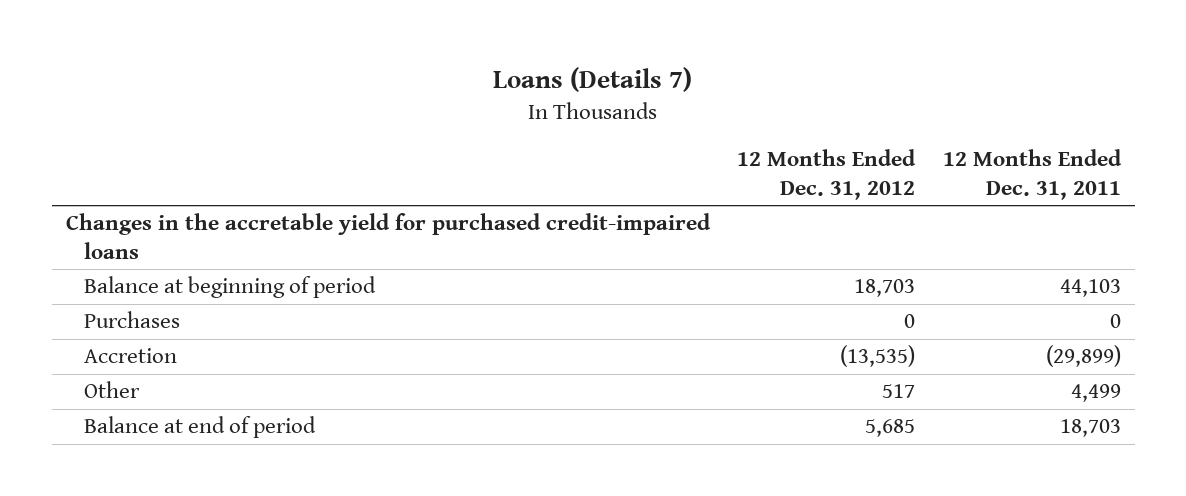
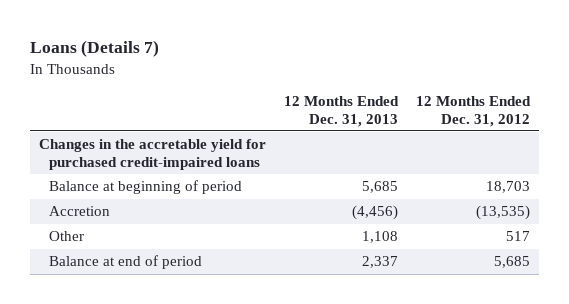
[942,149,1122,200] 12 Months Ended Dec. 31, 2011 -> none
none -> [284,96,400,127] 12 Months Ended Dec. 31, 2013
[83,311,180,329] Purchases -> none

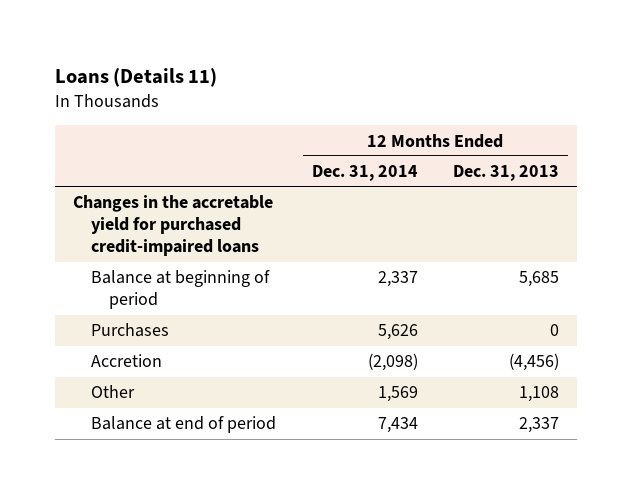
[29,40,159,58] Loans (Details 7) -> [55,68,218,88] Loans (Details 11)
[416,96,532,127] 12 Months Ended Dec. 31, 2012 -> none
none -> [311,165,418,182] Dec. 31, 2014
none -> [90,323,169,338] Purchases

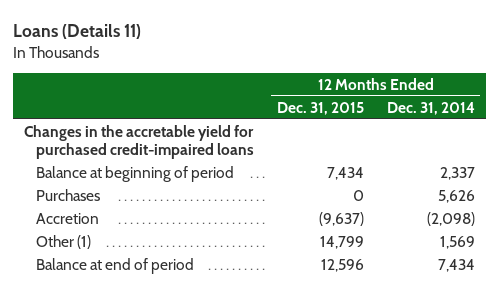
[453,165,560,182] Dec. 31, 2013 -> none
none -> [276,101,364,115] Dec. 31, 2015
[90,385,135,399] Other -> [35,234,91,249] Other (1)

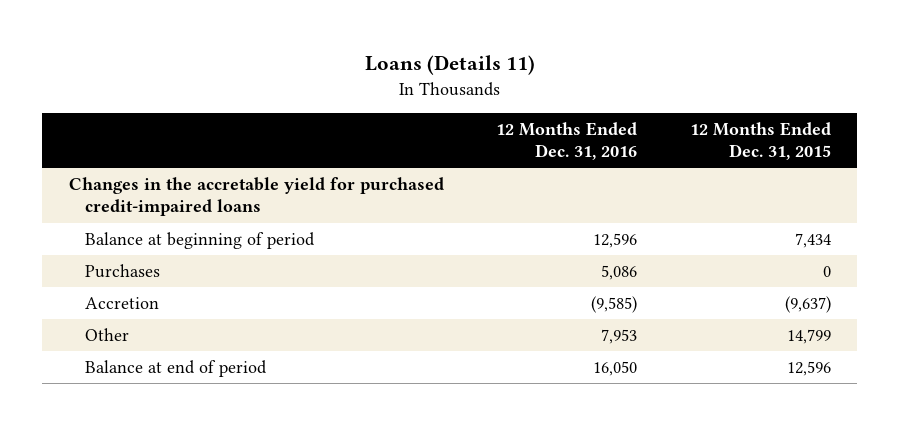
[386,101,475,115] Dec. 31, 2014 -> none
none -> [496,121,638,161] 12 Months Ended Dec. 31, 2016
[35,234,91,249] Other (1) -> [85,328,130,342] Other

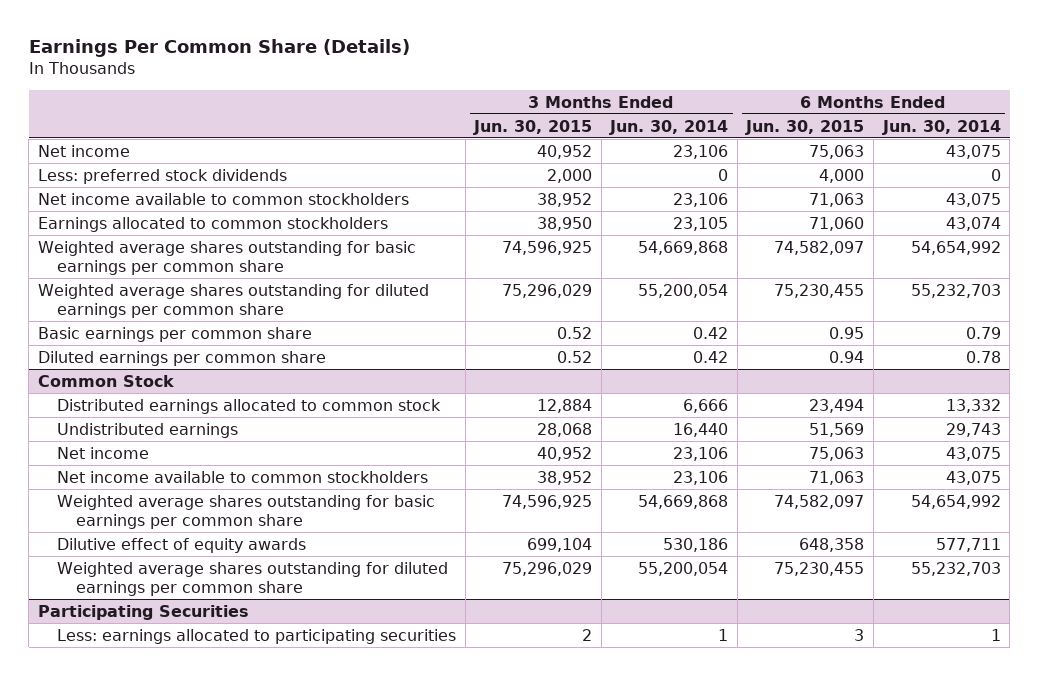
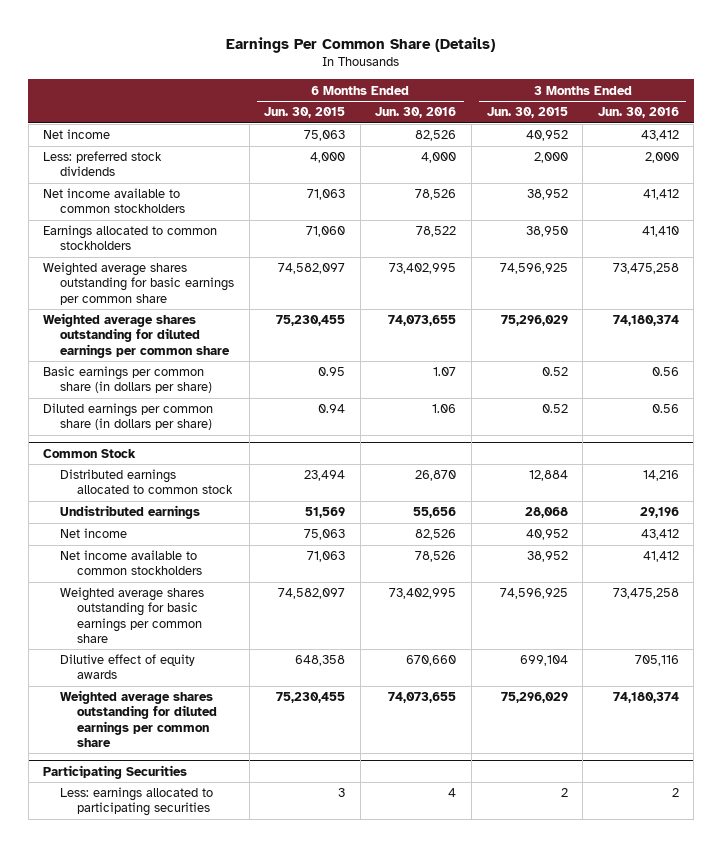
[609,119,729,135] Jun. 30, 2014 -> none
[881,119,1001,135] Jun. 30, 2014 -> none
none -> [375,107,457,119] Jun. 30, 2016
none -> [597,107,679,119] Jun. 30, 2016
[37,326,312,342] Basic earnings per common share -> [43,366,212,394] Basic earnings per common share (in dollars per share)
[37,350,326,366] Diluted earnings per common share -> [43,403,214,431] Diluted earnings per common share (in dollars per share)

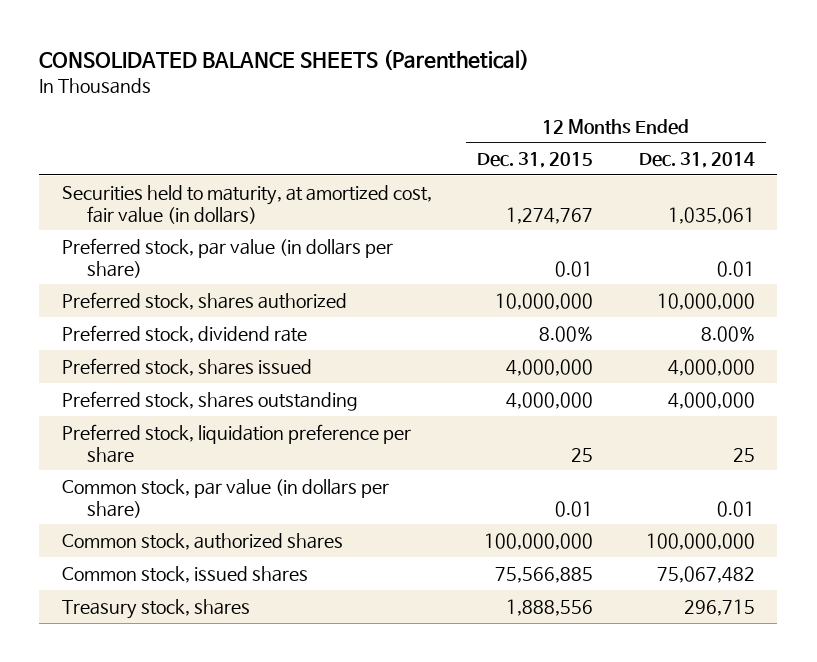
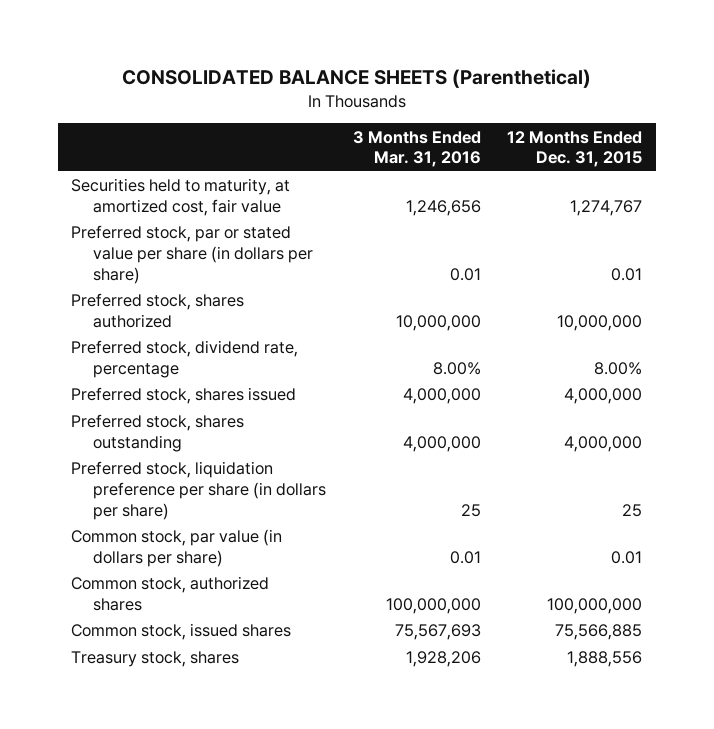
[638,152,755,169] Dec. 31, 2014 -> none
none -> [352,130,481,168] 3 Months Ended Mar. 31, 2016
[62,184,433,224] Securities held to maturity, at amortized cost, fair value (in dollars) -> [71,178,291,216] Securities held to maturity, at amortized cost, fair value
[62,237,394,278] Preferred stock, par value (in dollars per share) -> [71,225,314,284] Preferred stock, par or stated value per share (in dollars per share)
[62,324,308,343] Preferred stock, dividend rate -> [71,340,299,378] Preferred stock, dividend rate, percentage
[62,423,412,463] Preferred stock, liquidation preference per share -> [71,461,327,520] Preferred stock, liquidation preference per share (in dollars per share)

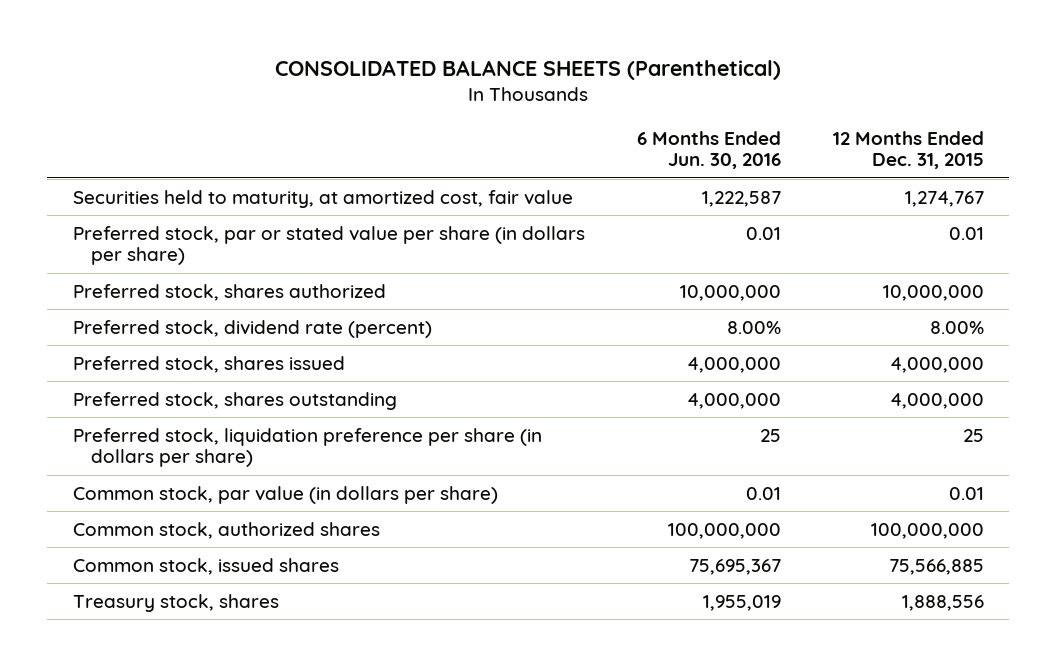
[352,130,481,168] 3 Months Ended Mar. 31, 2016 -> none
none -> [636,130,781,170] 6 Months Ended Jun. 30, 2016
[71,340,299,378] Preferred stock, dividend rate, percentage -> [72,319,432,338] Preferred stock, dividend rate (percent)

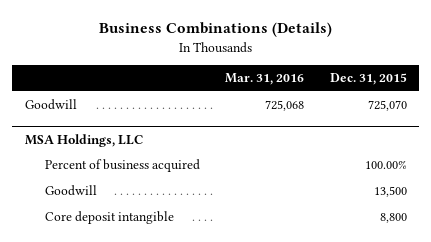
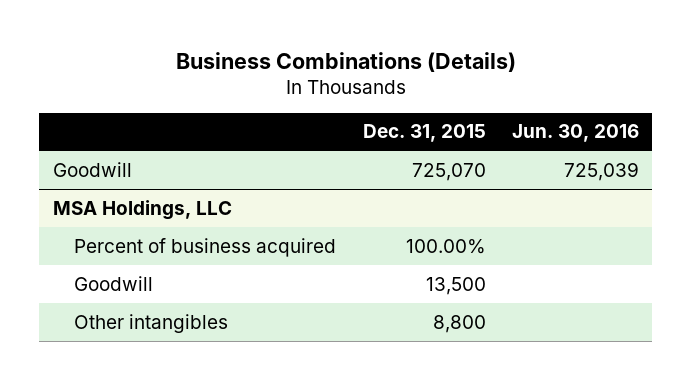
[225,73,305,86] Mar. 31, 2016 -> none
none -> [512,124,640,143] Jun. 30, 2016
[45,211,175,225] Core deposit intangible -> [73,313,228,333] Other intangibles

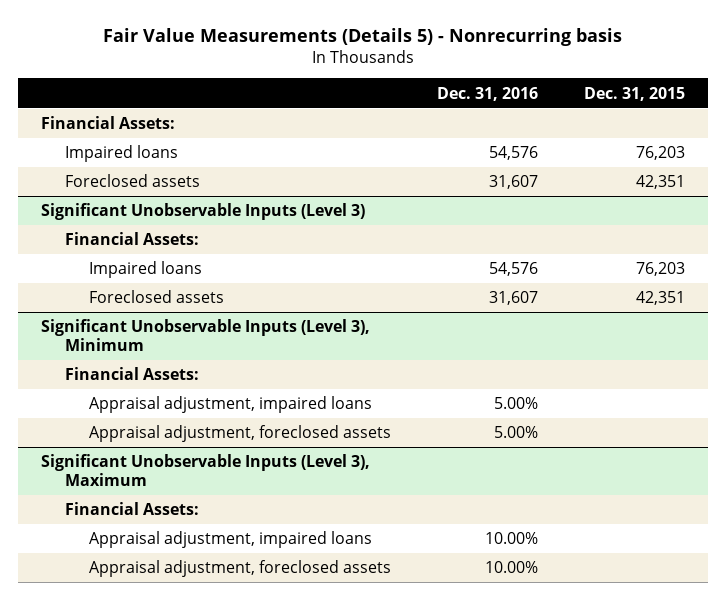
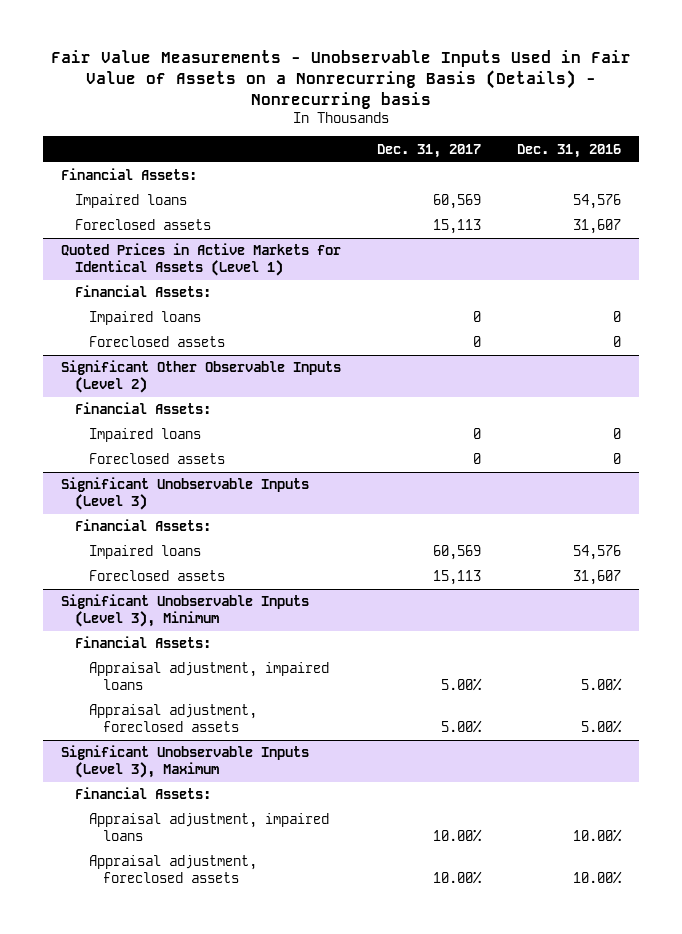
[102,28,622,47] Fair Value Measurements (Details 5) - Nonrecurring basis -> [50,50,631,109] Fair Value Measurements - Unobservable Inputs Used in Fair Value of Assets on a Nonrecurring Basis (Details) - Nonrecurring basis
[583,86,685,101] Dec. 31, 2015 -> none
none -> [376,143,481,158] Dec. 31, 2017
none -> [60,243,341,276] Quoted Prices in Active Markets for Identical Assets (Level 1)
none -> [74,285,211,298] Financial Assets:
none -> [88,311,201,326] Impaired loans
none -> [88,336,225,348] Foreclosed assets
none -> [60,360,341,393] Significant Other Observable Inputs (Level 2)
none -> [74,402,211,415] Financial Assets:
none -> [88,428,201,443] Impaired loans
none -> [88,453,225,465] Foreclosed assets

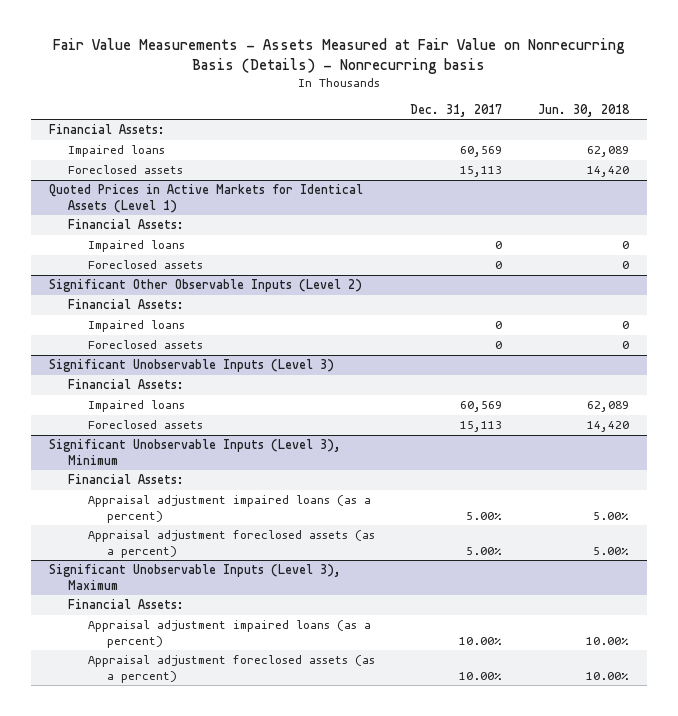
[50,50,631,109] Fair Value Measurements - Unobservable Inputs Used in Fair Value of Assets on a Nonrecurring Basis (Details) - Nonrecurring basis -> [52,38,625,74] Fair Value Measurements - Assets Measured at Fair Value on Nonrecurring Basis (Details) - Nonrecurring basis
[516,143,621,158] Dec. 31, 2016 -> none
none -> [538,103,631,117] Jun. 30, 2018
[88,662,329,690] Appraisal adjustment, impaired loans -> [87,495,371,523] Appraisal adjustment impaired loans (as a percent)
[88,704,257,732] Appraisal adjustment, foreclosed assets -> [87,530,375,558] Appraisal adjustment foreclosed assets (as a percent)
[88,813,329,841] Appraisal adjustment, impaired loans -> [87,620,371,648] Appraisal adjustment impaired loans (as a percent)
[88,855,257,883] Appraisal adjustment, foreclosed assets -> [87,655,375,683] Appraisal adjustment foreclosed assets (as a percent)

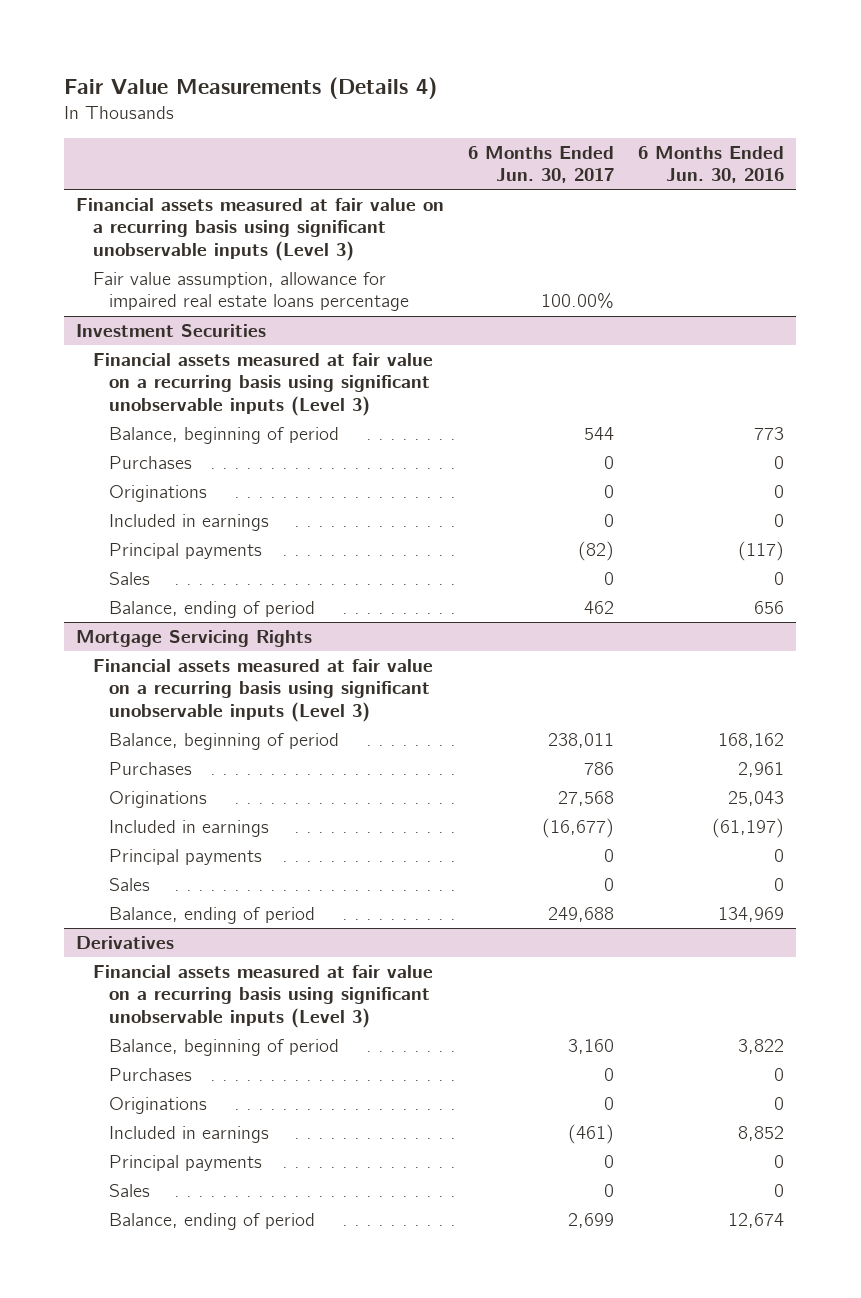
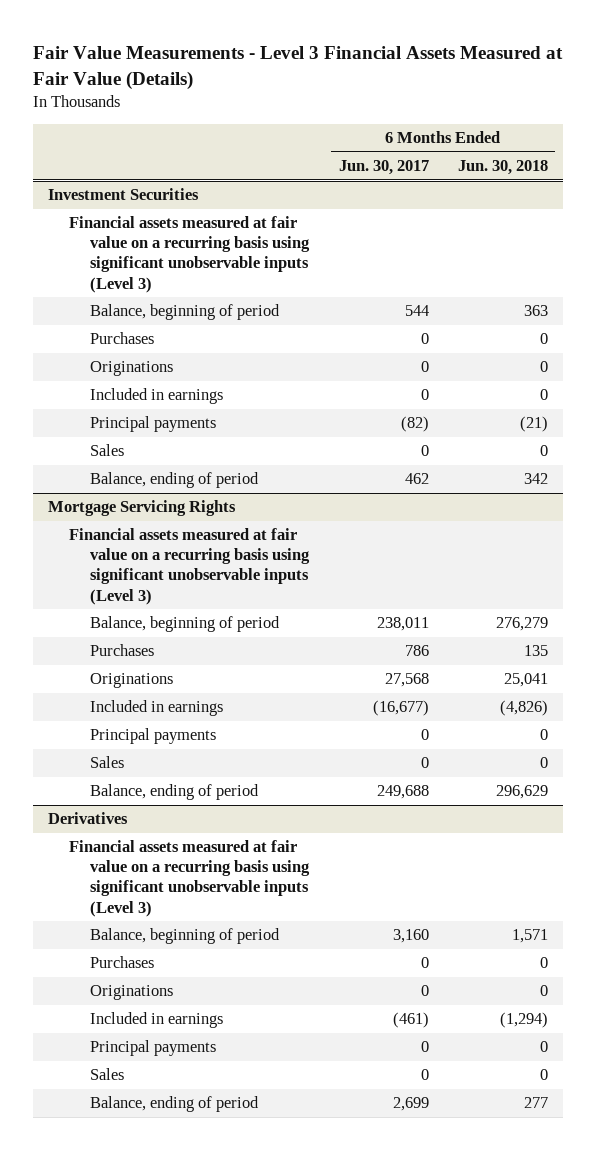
[64,76,438,99] Fair Value Measurements (Details 4) -> [33,45,564,90] Fair Value Measurements - Level 3 Financial Assets Measured at Fair Value (Details)
[638,145,785,184] 6 Months Ended Jun. 30, 2016 -> none
none -> [458,160,549,176] Jun. 30, 2018
[76,198,445,261] Financial assets measured at fair value on a recurring basis using significant unobservable inputs (Level 3) -> none
[92,272,410,312] Fair value assumption, allowance for impaired real estate loans percentage -> none

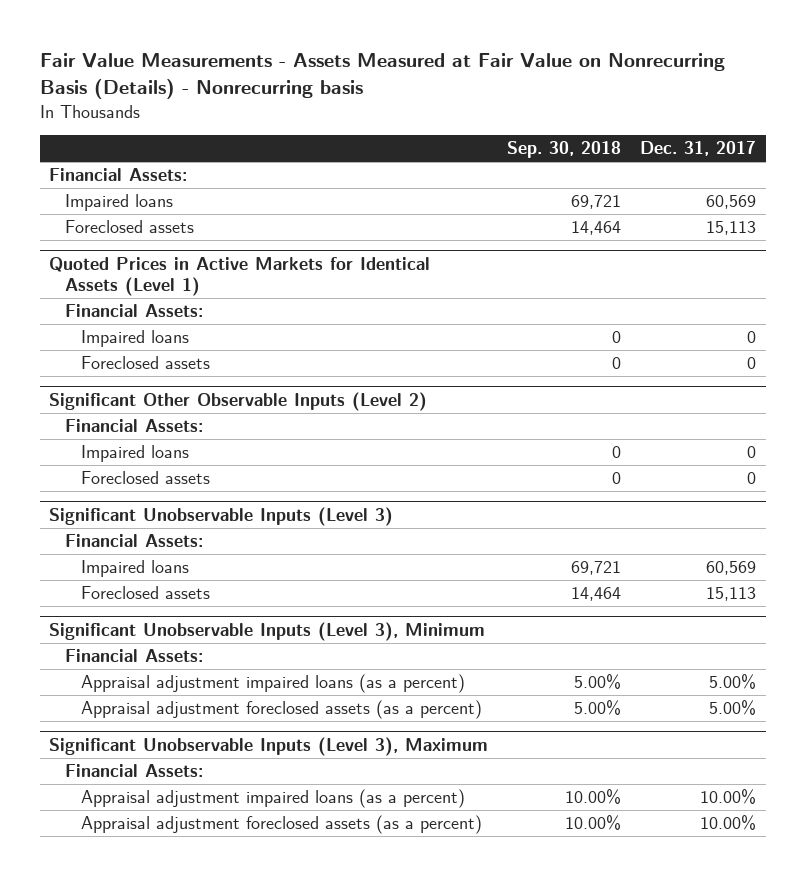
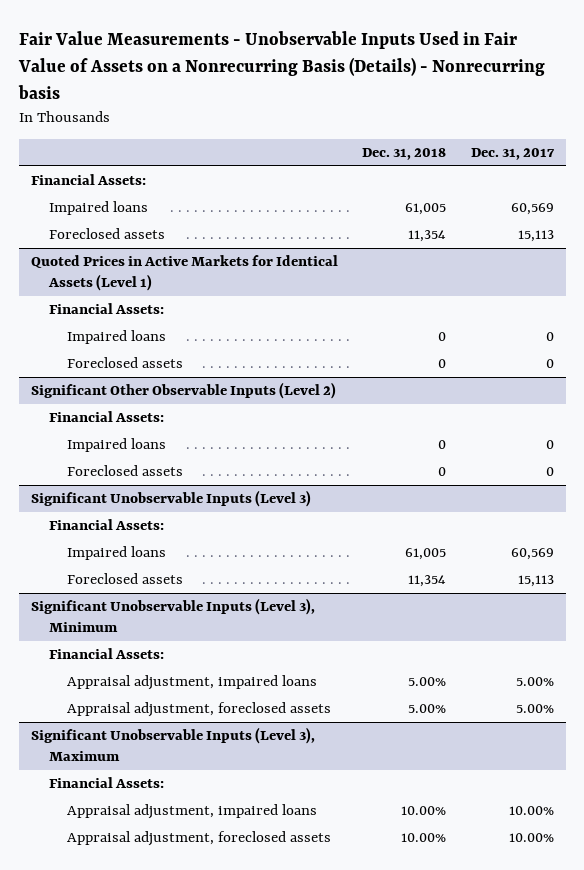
[39,52,725,99] Fair Value Measurements - Assets Measured at Fair Value on Nonrecurring Basis (Details) - Nonrecurring basis -> [17,31,545,99] Fair Value Measurements - Unobservable Inputs Used in Fair Value of Assets on a Nonrecurring Basis (Details) - Nonrecurring basis
[507,141,622,159] Sep. 30, 2018 -> none
none -> [362,148,447,161] Dec. 31, 2018
[81,674,466,694] Appraisal adjustment impaired loans (as a percent) -> [66,675,317,691] Appraisal adjustment, impaired loans
[81,700,483,720] Appraisal adjustment foreclosed assets (as a percent) -> [66,702,331,718] Appraisal adjustment, foreclosed assets
[81,789,466,809] Appraisal adjustment impaired loans (as a percent) -> [66,804,317,820] Appraisal adjustment, impaired loans
[81,815,483,835] Appraisal adjustment foreclosed assets (as a percent) -> [66,831,331,847] Appraisal adjustment, foreclosed assets

